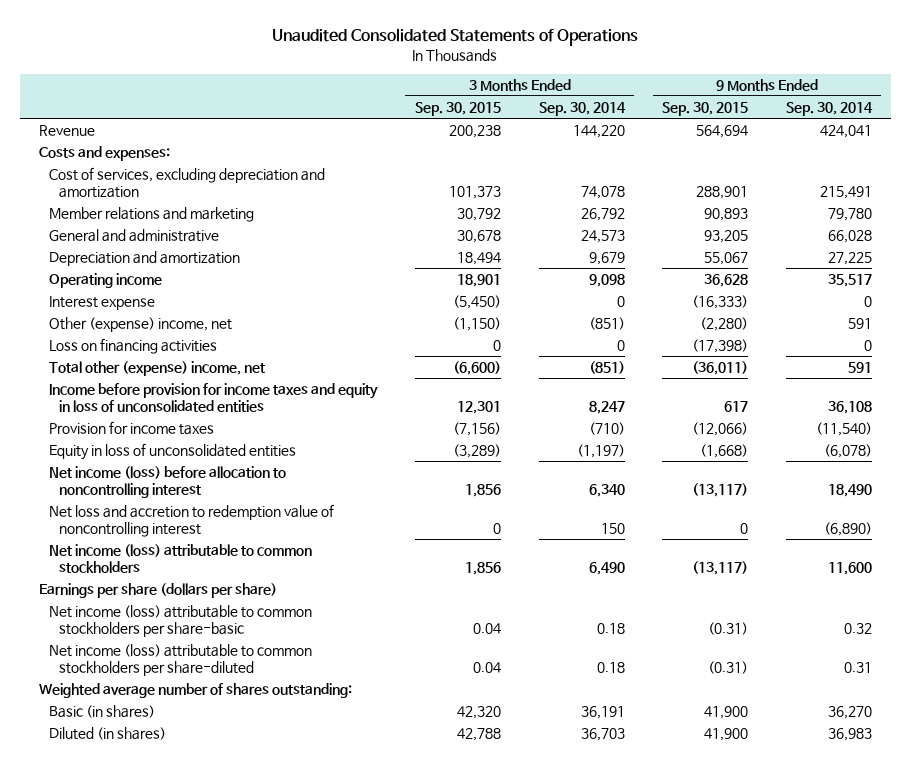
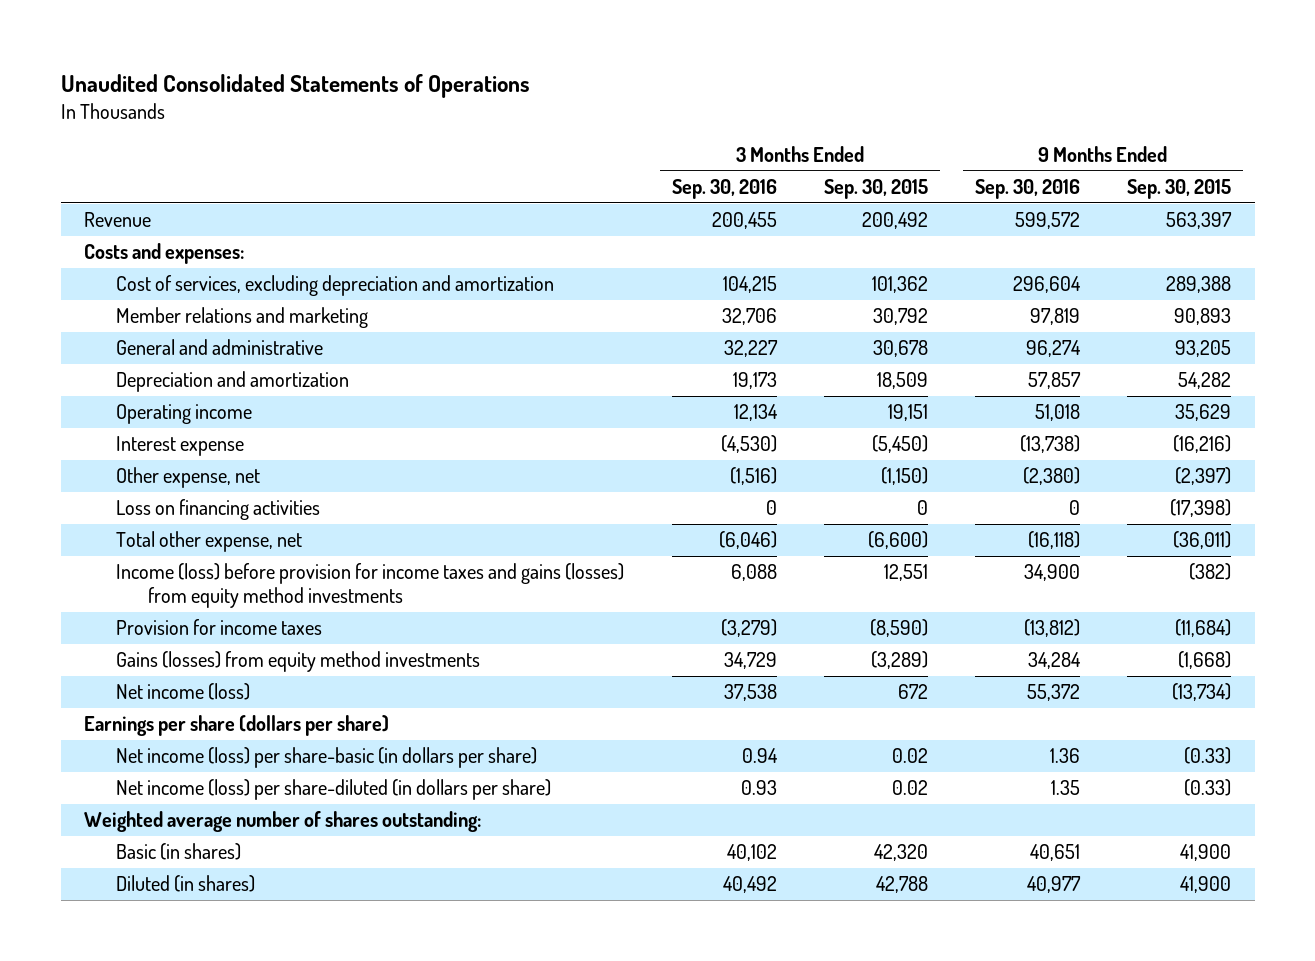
[538,102,626,117] Sep. 30, 2014 -> none
[786,102,874,117] Sep. 30, 2014 -> none
none -> [671,179,777,200] Sep. 30, 2016
none -> [974,179,1080,200] Sep. 30, 2016
[448,125,501,139] 200,238 -> [861,212,928,230] 200,492
[696,125,749,139] 564,694 -> [1166,212,1233,230] 563,397
[448,185,501,199] 101,373 -> [871,276,928,294] 101,362
[696,185,749,199] 288,901 -> [1166,276,1232,294] 289,388
[456,252,501,266] 18,494 -> [876,372,928,390] 18,509
[704,252,749,266] 55,067 -> [1178,372,1232,390] 54,282
[456,274,501,288] 18,901 -> [887,404,928,422] 19,151
[704,274,749,288] 36,628 -> [1175,404,1232,422] 35,629
[692,295,749,310] (16,333) -> [1173,435,1232,454] (16,216)
[48,317,232,333] Other (expense) income, net -> [116,467,261,489] Other expense, net
[700,317,749,332] (2,280) -> [1175,467,1232,486] (2,397)
[48,504,334,537] Net loss and accretion to redemption value of noncontrolling interest -> none
[48,544,312,573] Net income (loss) attributable to common stockholders -> none
[48,361,265,377] Total other (expense) income, net -> [116,531,303,553] Total other expense, net
[48,383,378,412] Income before provision for income taxes and equity in loss of unconsolidated entities -> [116,563,625,609] Income (loss) before provision for income taxes and gains (losses) from equity method investments
[456,400,501,414] 12,301 -> [883,564,928,582] 12,551
[724,400,749,412] 617 -> [1189,563,1232,581] (382)
[452,422,501,437] (7,156) -> [869,619,928,638] (8,590)
[692,422,749,437] (12,066) -> [1175,619,1232,638] (11,684)
[48,443,296,461] Equity in loss of unconsolidated entities -> [116,651,481,673] Gains (losses) from equity method investments
[48,466,286,498] Net income (loss) before allocation to noncontrolling interest -> [116,683,251,701] Net income (loss)
[464,483,501,497] 1,856 -> [897,684,928,700] 672
[692,482,749,497] (13,117) -> [1172,683,1232,702] (13,734)
[48,605,312,637] Net income (loss) attributable to common stockholders per share-basic -> [116,747,538,769] Net income (loss) per share-basic (in dollars per share)
[472,622,501,634] 0.04 -> [891,748,928,764] 0.02
[708,621,749,635] (0.31) -> [1184,747,1232,765] (0.33)
[48,644,312,676] Net income (loss) attributable to common stockholders per share-diluted -> [116,779,552,801] Net income (loss) per share-diluted (in dollars per share)
[472,661,501,673] 0.04 -> [891,780,928,796] 0.02
[708,660,749,674] (0.31) -> [1184,779,1232,797] (0.33)

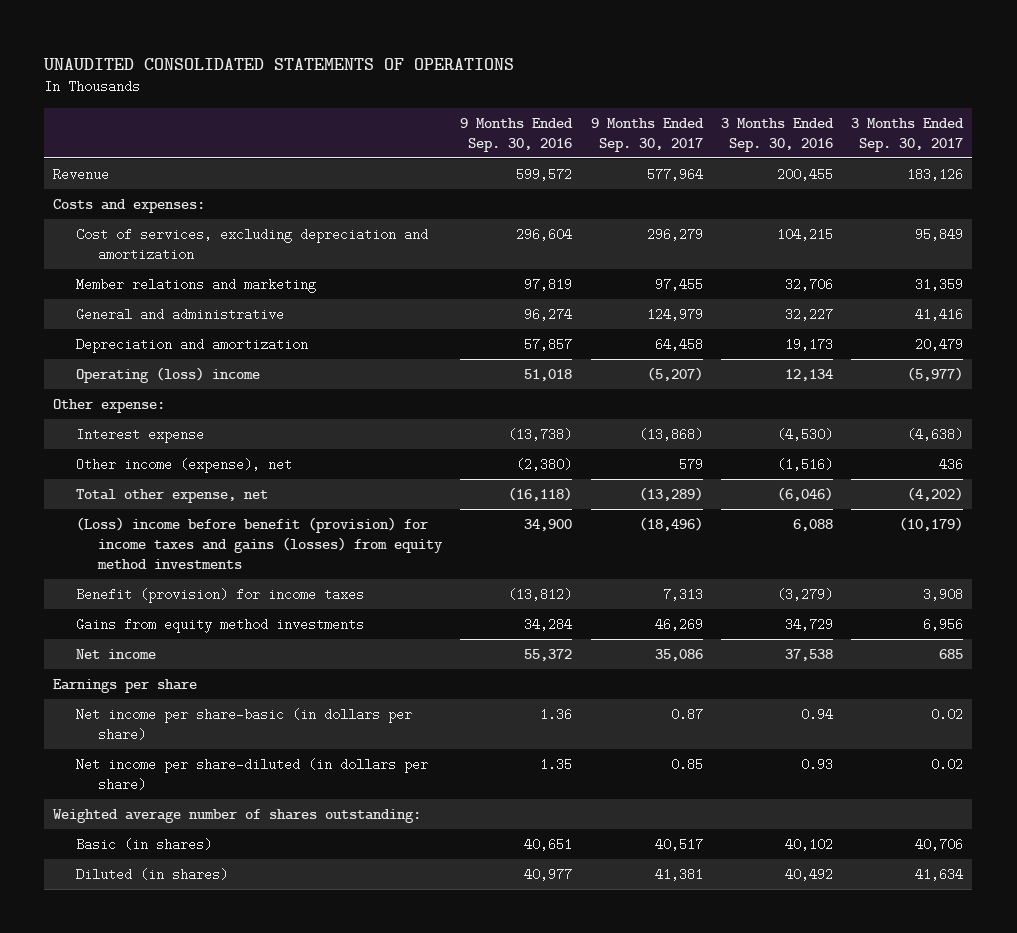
[60,73,530,98] Unaudited Consolidated Statements of Operations -> [43,57,515,70] UNAUDITED CONSOLIDATED STATEMENTS OF OPERATIONS
[823,179,928,200] Sep. 30, 2015 -> none
[1127,179,1232,200] Sep. 30, 2015 -> none
none -> [590,117,704,152] 9 Months Ended Sep. 30, 2017
none -> [851,117,965,152] 3 Months Ended Sep. 30, 2017
[116,404,253,425] Operating income -> [75,366,260,383] Operating (loss) income
none -> [53,398,166,413] Other expense:
[116,499,321,521] Loss on financing activities -> none
[116,467,261,489] Other expense, net -> [75,457,292,473] Other income (expense), net
[116,563,625,609] Income (loss) before provision for income taxes and gains (losses) from equity method investments -> [75,516,444,570] (Loss) income before benefit (provision) for income taxes and gains (losses) from equity method investments
[116,619,323,636] Provision for income taxes -> [75,587,364,603] Benefit (provision) for income taxes
[116,651,481,673] Gains (losses) from equity method investments -> [75,617,364,633] Gains from equity method investments
[116,683,251,701] Net income (loss) -> [75,648,156,659] Net income
[84,715,390,737] Earnings per share (dollars per share) -> [53,678,198,693] Earnings per share
[116,747,538,769] Net income (loss) per share-basic (in dollars per share) -> [75,707,412,742] Net income per share-basic (in dollars per share)
[116,779,552,801] Net income (loss) per share-diluted (in dollars per share) -> [75,757,428,792] Net income per share-diluted (in dollars per share)

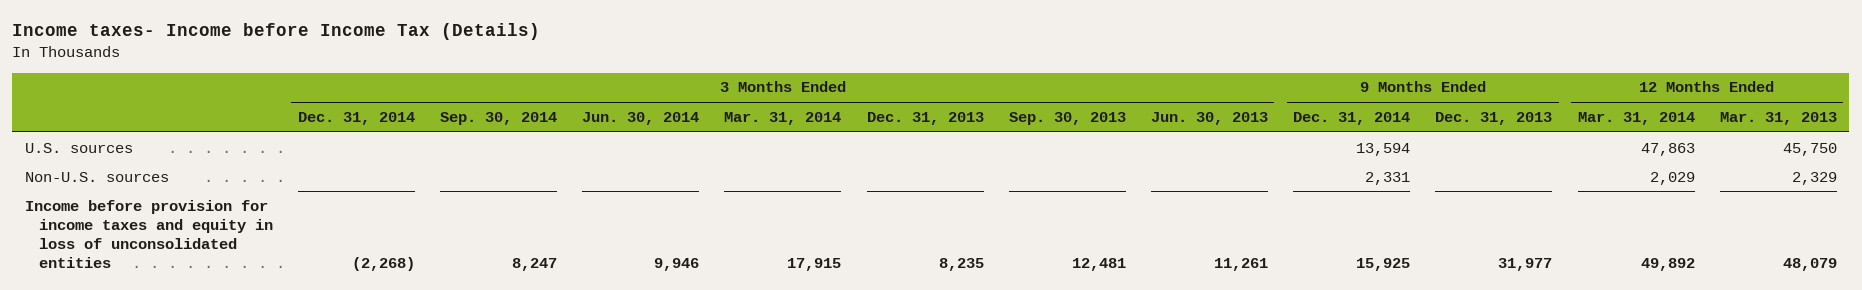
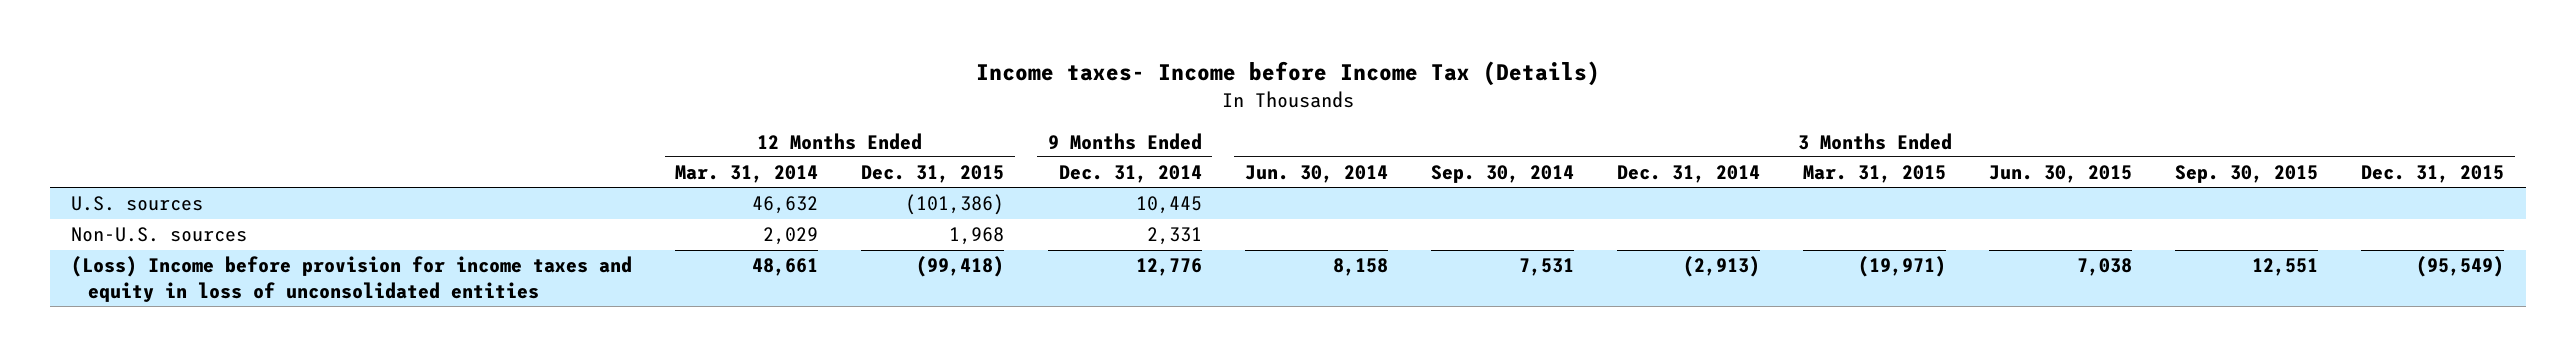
[724,111,842,125] Mar. 31, 2014 -> none
[866,111,984,125] Dec. 31, 2013 -> none
[1008,111,1126,125] Sep. 30, 2013 -> none
[1150,111,1268,125] Jun. 30, 2013 -> none
[1435,111,1553,125] Dec. 31, 2013 -> none
[1719,111,1837,125] Mar. 31, 2013 -> none
none -> [861,165,1005,184] Dec. 31, 2015
none -> [1803,165,1947,184] Mar. 31, 2015
none -> [1989,165,2133,184] Jun. 30, 2015
none -> [2175,165,2319,184] Sep. 30, 2015
none -> [2361,165,2505,184] Dec. 31, 2015
[1356,142,1411,156] 13,594 -> [1135,196,1202,215] 10,445
[1640,142,1695,156] 47,863 -> [752,196,819,215] 46,632
[25,199,273,269] Income before provision for income taxes and equity in loss of unconsolidated entities -> [71,256,633,302] (Loss) Income before provision for income taxes and equity in loss of unconsolidated entities
[351,257,415,272] (2,268) -> [1682,256,1760,278] (2,913)
[511,258,557,272] 8,247 -> [1518,258,1574,277] 7,531
[654,258,700,272] 9,946 -> [1332,258,1388,277] 8,158
[1356,258,1411,272] 15,925 -> [1135,258,1202,277] 12,776
[1640,258,1695,272] 49,892 -> [752,258,819,277] 48,661

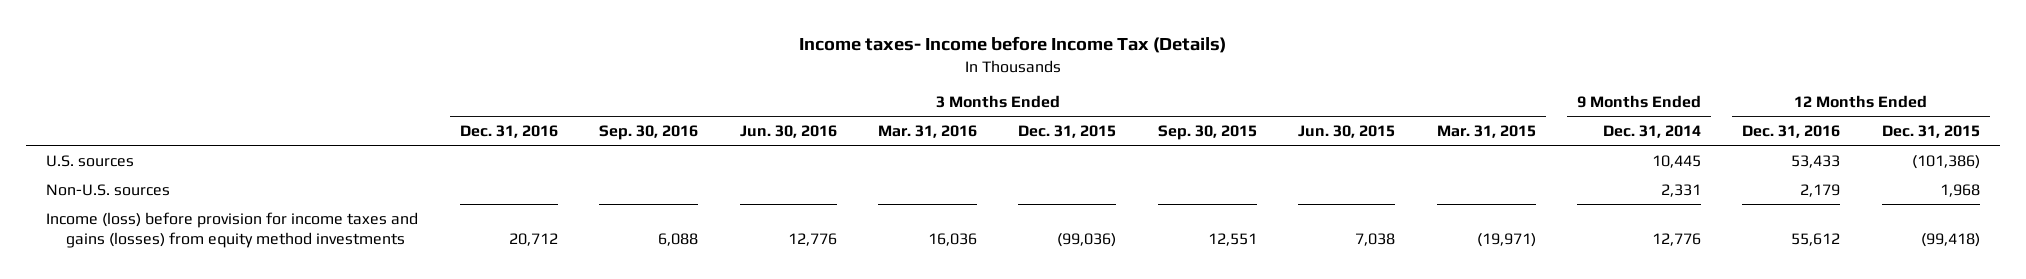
[675,165,819,184] Mar. 31, 2014 -> none
[1244,165,1388,184] Jun. 30, 2014 -> none
[1430,165,1574,184] Sep. 30, 2014 -> none
[1616,165,1760,184] Dec. 31, 2014 -> none
none -> [459,125,558,139] Dec. 31, 2016
none -> [599,125,699,141] Sep. 30, 2016
none -> [739,125,837,139] Jun. 30, 2016
none -> [878,125,978,139] Mar. 31, 2016
none -> [1742,125,1841,139] Dec. 31, 2016
[71,256,633,302] (Loss) Income before provision for income taxes and equity in loss of unconsolidated entities -> [46,211,419,248] Income (loss) before provision for income taxes and gains (losses) from equity method investments
[2416,256,2505,278] (95,549) -> [1057,232,1117,247] (99,036)

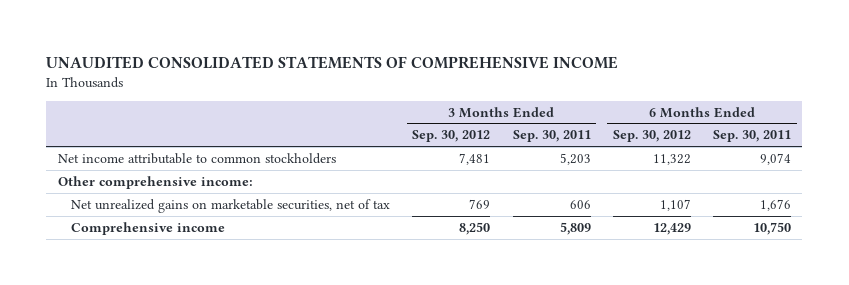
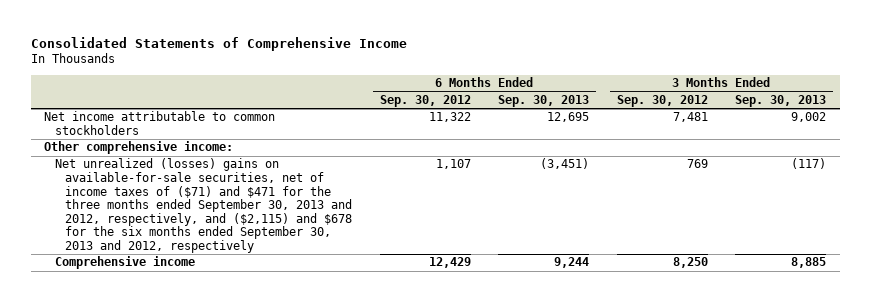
[46,56,619,70] UNAUDITED CONSOLIDATED STATEMENTS OF COMPREHENSIVE INCOME -> [30,37,407,52] Consolidated Statements of Comprehensive Income
[512,130,591,143] Sep. 30, 2011 -> none
[713,130,792,143] Sep. 30, 2011 -> none
none -> [498,94,590,107] Sep. 30, 2013
none -> [735,94,827,107] Sep. 30, 2013
[71,198,391,213] Net unrealized gains on marketable securities, net of tax -> [54,158,353,254] Net unrealized (losses) gains on available-for-sale securities, net of income taxes of ($71) and $471 for the three months ended September 30, 2013 and 2012, respectively, and ($2,115) and $678 for the six months ended September 30, 2013 and 2012, respectively

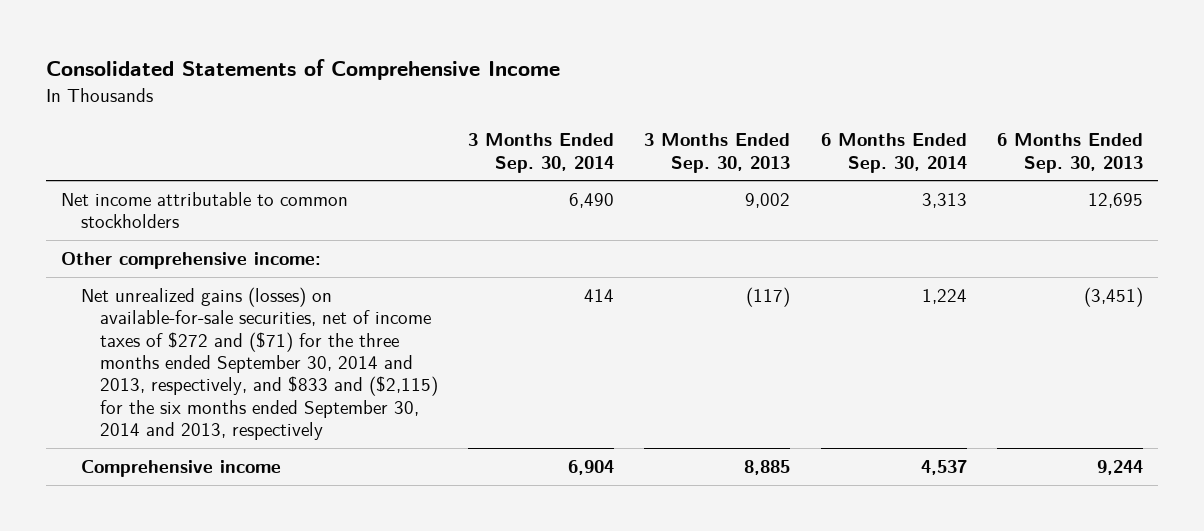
[379,94,471,107] Sep. 30, 2012 -> none
[616,94,708,107] Sep. 30, 2012 -> none
none -> [468,133,615,173] 3 Months Ended Sep. 30, 2014
none -> [820,133,967,173] 6 Months Ended Sep. 30, 2014
[54,158,353,254] Net unrealized (losses) gains on available-for-sale securities, net of income taxes of ($71) and $471 for the three months ended September 30, 2013 and 2012, respectively, and ($2,115) and $678 for the six months ended September 30, 2013 and 2012, respectively -> [80,287,439,440] Net unrealized gains (losses) on available-for-sale securities, net of income taxes of $272 and ($71) for the three months ended September 30, 2014 and 2013, respectively, and $833 and ($2,115) for the six months ended September 30, 2014 and 2013, respectively

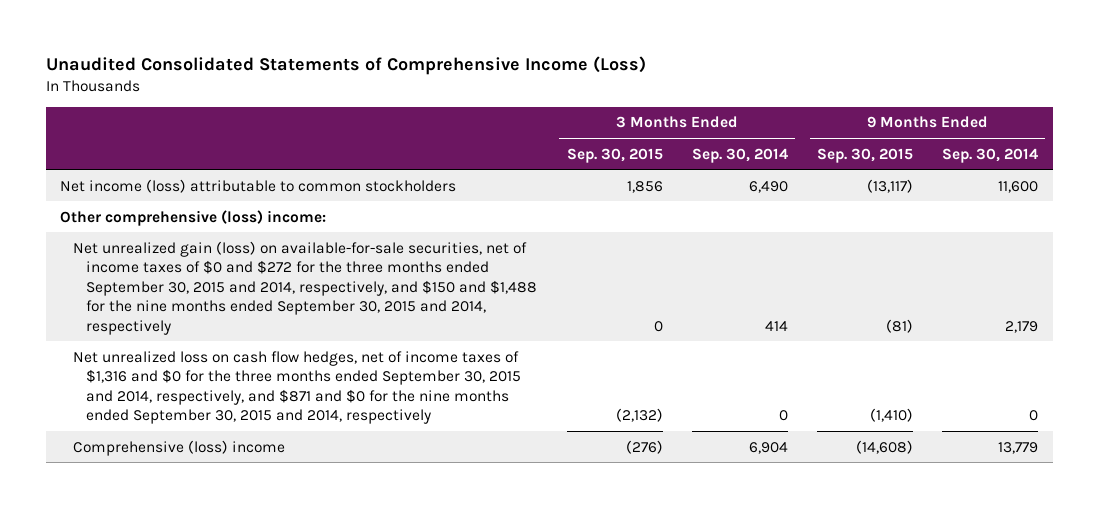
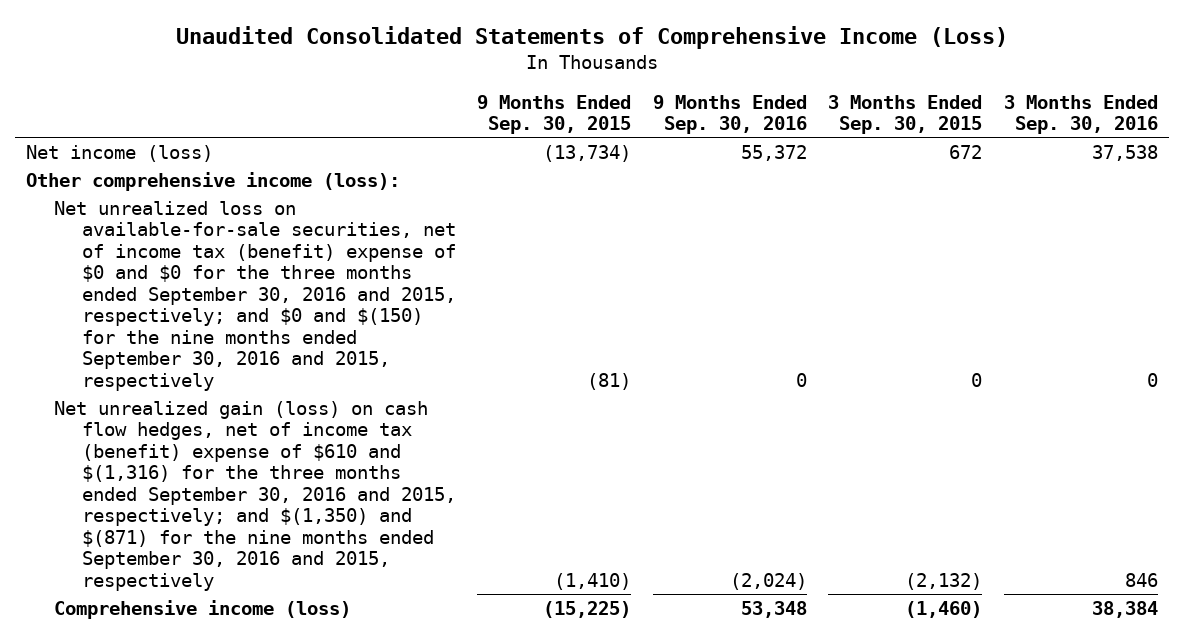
[691,147,788,163] Sep. 30, 2014 -> none
[942,147,1039,163] Sep. 30, 2014 -> none
none -> [652,94,807,135] 9 Months Ended Sep. 30, 2016
none -> [1004,94,1159,135] 3 Months Ended Sep. 30, 2016
[60,178,457,193] Net income (loss) attributable to common stockholders -> [26,144,214,162] Net income (loss)
[626,180,663,193] 1,856 -> [949,144,983,159] 672
[866,178,913,193] (13,117) -> [543,144,632,162] (13,734)
[60,209,327,226] Other comprehensive (loss) income: -> [26,171,401,191] Other comprehensive income (loss):
[73,240,538,335] Net unrealized gain (loss) on available-for-sale securities, net of income taxes of $0 and $272 for the three months ended September 30, 2015 and 2014, respectively, and $150 and $1,488 for the nine months ended September 30, 2015 and 2014, respectively -> [53,200,456,391] Net unrealized loss on available-for-sale securities, net of income tax (benefit) expense of $0 and $0 for the three months ended September 30, 2016 and 2015, respectively; and $0 and $(150) for the nine months ended September 30, 2016 and 2015, respectively
[73,350,522,425] Net unrealized loss on cash flow hedges, net of income taxes of $1,316 and $0 for the three months ended September 30, 2015 and 2014, respectively, and $871 and $0 for the nine months ended September 30, 2015 and 2014, respectively -> [53,400,456,591] Net unrealized gain (loss) on cash flow hedges, net of income tax (benefit) expense of $610 and $(1,316) for the three months ended September 30, 2016 and 2015, respectively; and $(1,350) and $(871) for the nine months ended September 30, 2016 and 2015, respectively
[73,439,286,456] Comprehensive (loss) income -> [53,599,351,619] Comprehensive income (loss)
[625,439,663,454] (276) -> [905,600,983,618] (1,460)
[855,439,913,454] (14,608) -> [543,600,632,618] (15,225)

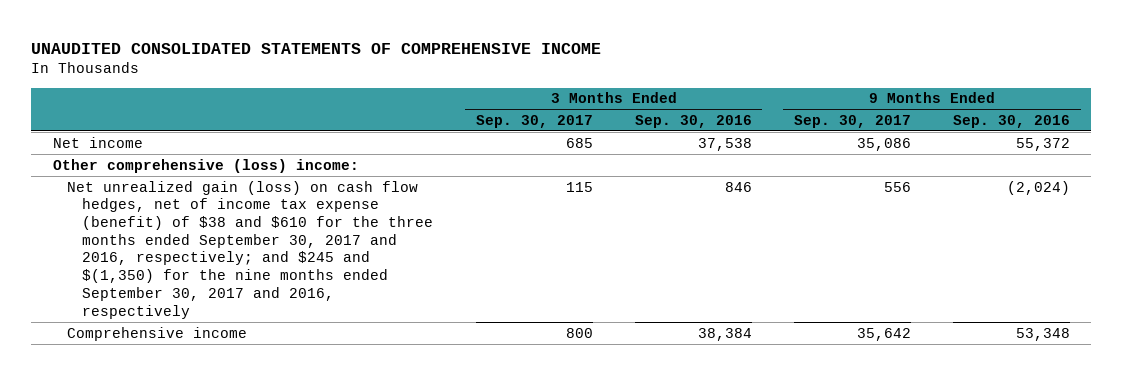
[176,26,1009,50] Unaudited Consolidated Statements of Comprehensive Income (Loss) -> [31,42,602,54] UNAUDITED CONSOLIDATED STATEMENTS OF COMPREHENSIVE INCOME
[477,94,632,135] 9 Months Ended Sep. 30, 2015 -> none
[828,94,983,135] 3 Months Ended Sep. 30, 2015 -> none
none -> [475,114,593,128] Sep. 30, 2017
none -> [793,114,911,128] Sep. 30, 2017
[53,200,456,391] Net unrealized loss on available-for-sale securities, net of income tax (benefit) expense of $0 and $0 for the three months ended September 30, 2016 and 2015, respectively; and $0 and $(150) for the nine months ended September 30, 2016 and 2015, respectively -> none
[26,144,214,162] Net income (loss) -> [52,136,143,148] Net income
[26,171,401,191] Other comprehensive income (loss): -> [52,158,359,173] Other comprehensive (loss) income:
[53,400,456,591] Net unrealized gain (loss) on cash flow hedges, net of income tax (benefit) expense of $610 and $(1,316) for the three months ended September 30, 2016 and 2015, respectively; and $(1,350) and $(871) for the nine months ended September 30, 2016 and 2015, respectively -> [67,180,434,319] Net unrealized gain (loss) on cash flow hedges, net of income tax expense (benefit) of $38 and $610 for the three months ended September 30, 2017 and 2016, respectively; and $245 and $(1,350) for the nine months ended September 30, 2017 and 2016, respectively
[53,599,351,619] Comprehensive income (loss) -> [67,326,248,341] Comprehensive income

